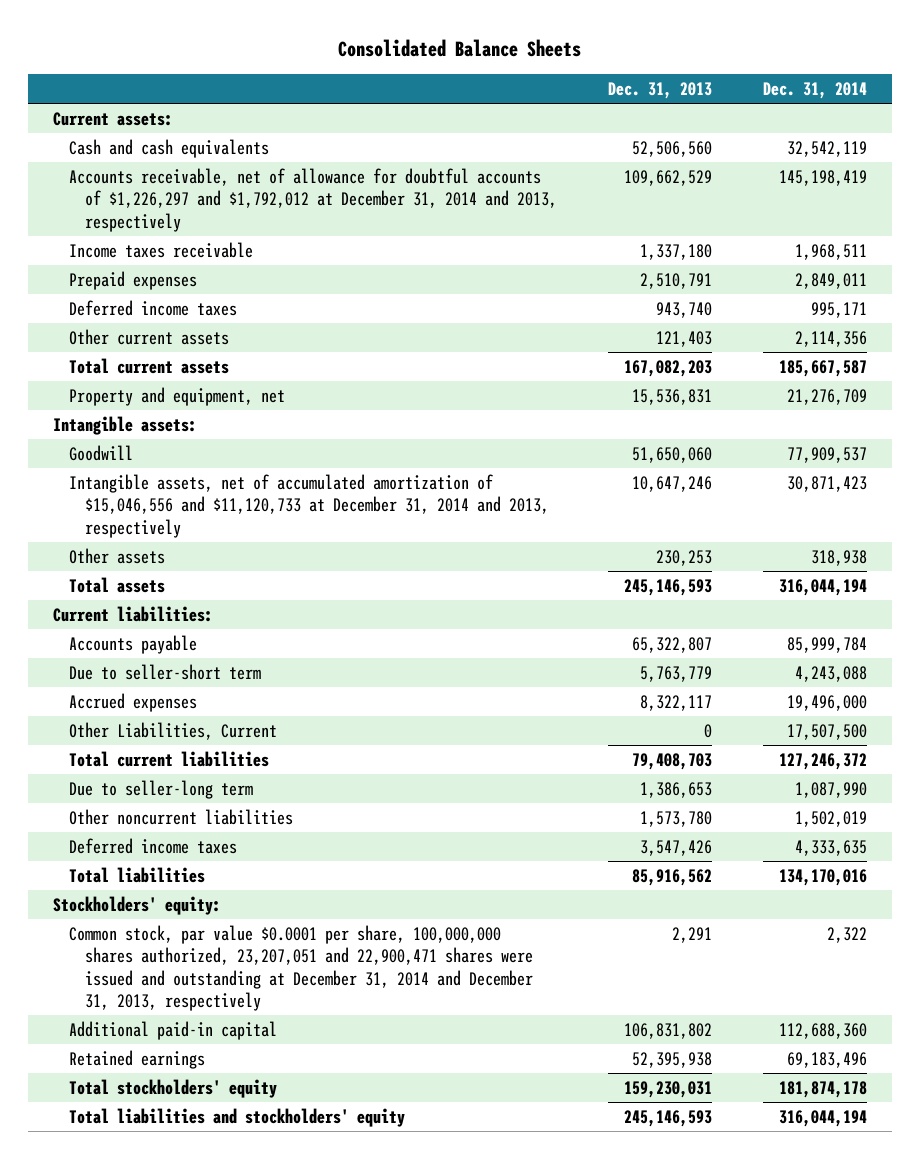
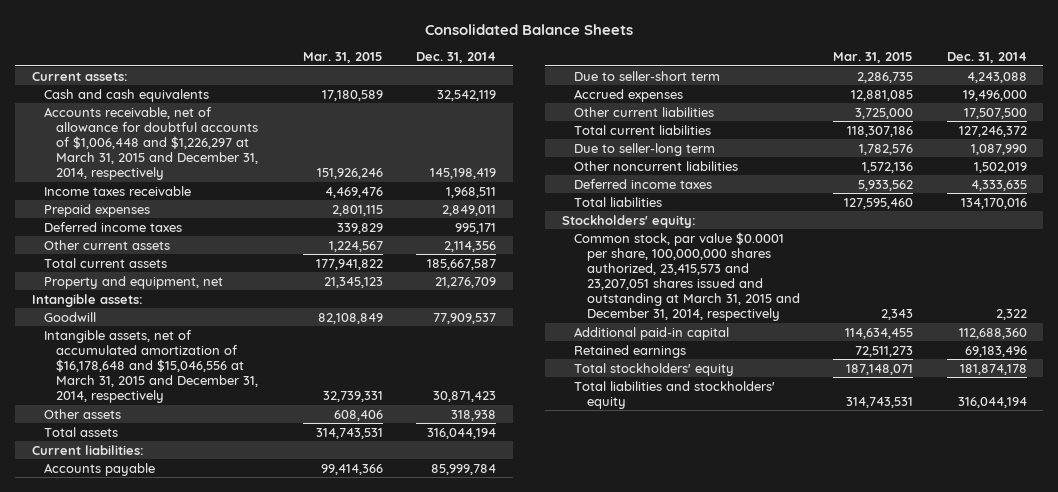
[607,81,712,99] Dec. 31, 2013 -> none
none -> [302,52,383,64] Mar. 31, 2015
[68,167,557,232] Accounts receivable, net of allowance for doubtful accounts of $1,226,297 and $1,792,012 at December 31, 2014 and 2013, respectively -> [43,106,259,180] Accounts receivable, net of allowance for doubtful accounts of $1,006,448 and $1,226,297 at March 31, 2015 and December 31, 2014, respectively
[68,473,549,538] Intangible assets, net of accumulated amortization of $15,046,556 and $11,120,733 at December 31, 2014 and 2013, respectively -> [43,329,259,403] Intangible assets, net of accumulated amortization of $16,178,648 and $15,046,556 at March 31, 2015 and December 31, 2014, respectively
[68,721,277,740] Other Liabilities, Current -> [574,106,715,117] Other current liabilities
[68,924,533,1012] Common stock, par value $0.0001 per share, 100,000,000 shares authorized, 23,207,051 and 22,900,471 shares were issued and outstanding at December 31, 2014 and December 31, 2013, respectively -> [574,231,800,322] Common stock, par value $0.0001 per share, 100,000,000 shares authorized, 23,415,573 and 23,207,051 shares issued and outstanding at March 31, 2015 and December 31, 2014, respectively

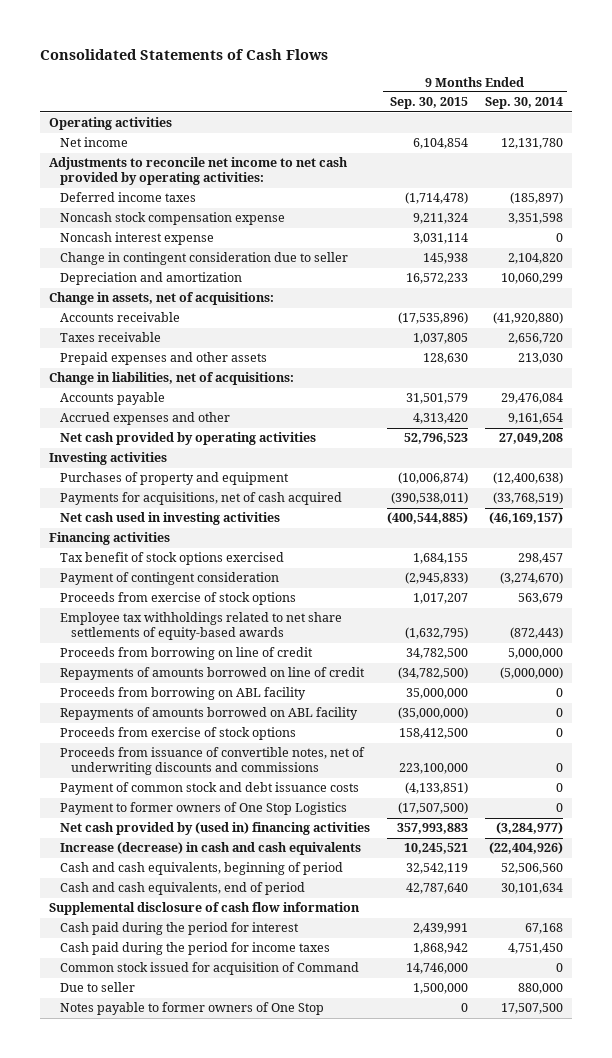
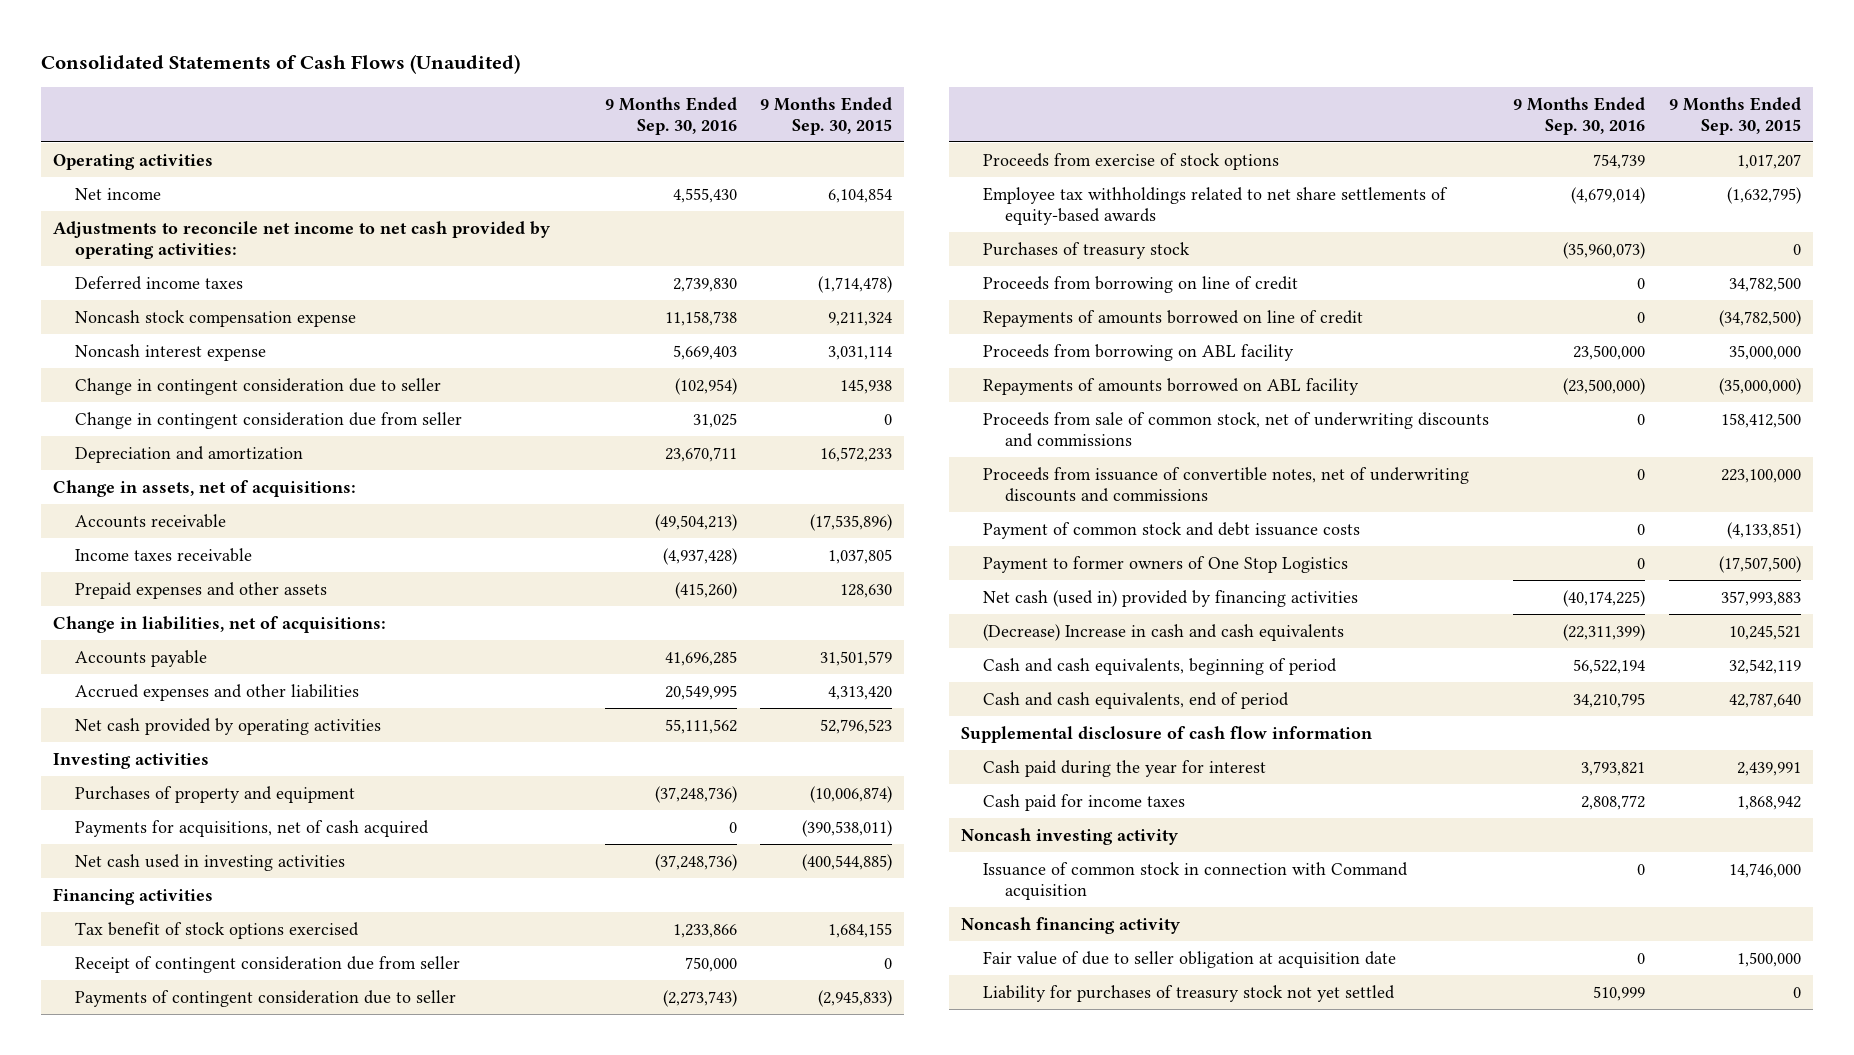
[40,48,329,60] Consolidated Statements of Cash Flows -> [40,53,520,74] Consolidated Statements of Cash Flows (Unaudited)
[485,97,564,110] Sep. 30, 2014 -> none
none -> [604,96,737,135] 9 Months Ended Sep. 30, 2016
none -> [74,411,462,429] Change in contingent consideration due from seller
[60,332,162,343] Taxes receivable -> [74,547,252,562] Income taxes receivable
[60,412,231,426] Accrued expenses and other -> [74,683,359,701] Accrued expenses and other liabilities
none -> [74,955,460,973] Receipt of contingent consideration due from seller
[60,572,280,586] Payment of contingent consideration -> [74,989,456,1007] Payments of contingent consideration due to seller
none -> [982,241,1190,259] Purchases of treasury stock
[60,727,297,741] Proceeds from exercise of stock options -> [982,411,1489,448] Proceeds from sale of common stock, net of underwriting discounts and commissions
[60,822,371,836] Net cash provided by (used in) financing activities -> [982,589,1358,607] Net cash (used in) provided by financing activities
[60,842,362,856] Increase (decrease) in cash and cash equivalents -> [982,623,1344,641] (Decrease) Increase in cash and cash equivalents
[60,1002,325,1016] Notes payable to former owners of One Stop -> none
[60,922,300,936] Cash paid during the period for interest -> [982,759,1266,777] Cash paid during the year for interest
[60,942,331,956] Cash paid during the period for income taxes -> [982,793,1185,811] Cash paid for income taxes
none -> [961,827,1179,845] Noncash investing activity
[60,962,360,976] Common stock issued for acquisition of Command -> [982,861,1408,901] Issuance of common stock in connection with Command acquisition
none -> [961,916,1181,934] Noncash financing activity
[60,982,136,993] Due to seller -> [982,950,1396,968] Fair value of due to seller obligation at acquisition date
none -> [982,984,1395,1002] Liability for purchases of treasury stock not yet settled

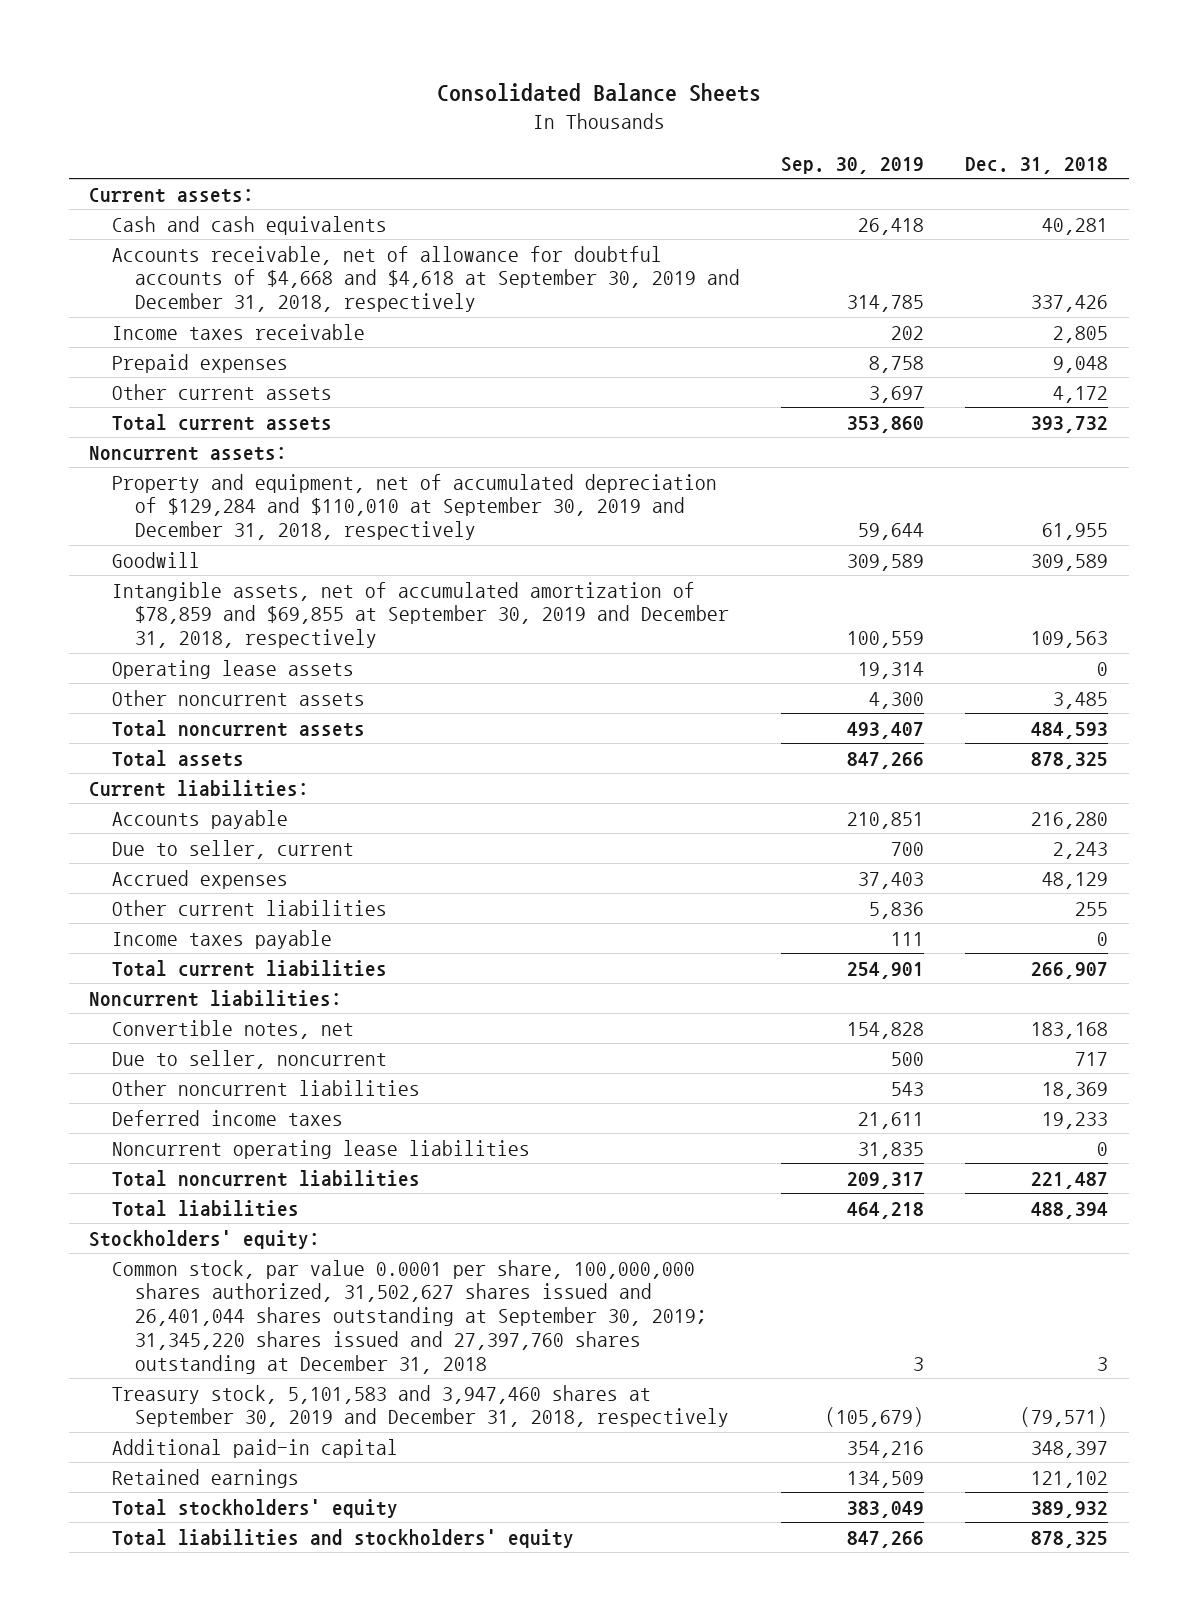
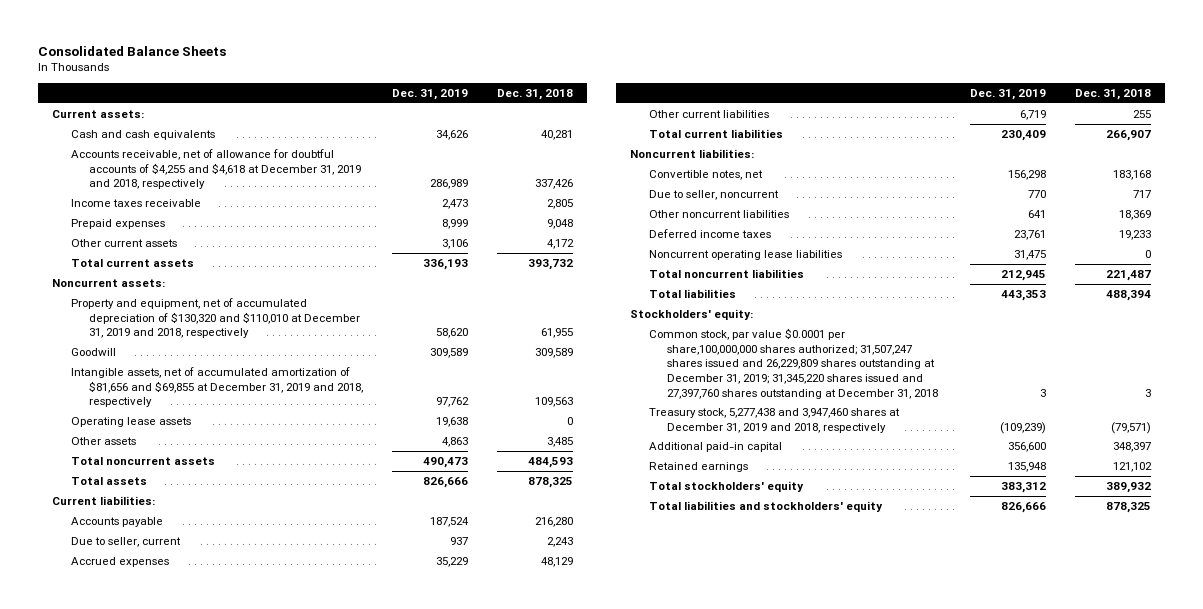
[781,156,925,174] Sep. 30, 2019 -> none
none -> [391,88,468,100] Dec. 31, 2019
[112,245,741,313] Accounts receivable, net of allowance for doubtful accounts of $4,668 and $4,618 at September 30, 2019 and December 31, 2018, respectively -> [70,148,361,190] Accounts receivable, net of allowance for doubtful accounts of $4,255 and $4,618 at December 31, 2019 and 2018, respectively
[112,473,718,541] Property and equipment, net of accumulated depreciation of $129,284 and $110,010 at September 30, 2019 and December 31, 2018, respectively -> [70,297,360,339] Property and equipment, net of accumulated depreciation of $130,320 and $110,010 at December 31, 2019 and 2018, respectively
[112,581,730,649] Intangible assets, net of accumulated amortization of $78,859 and $69,855 at September 30, 2019 and December 31, 2018, respectively -> [70,366,363,408] Intangible assets, net of accumulated amortization of $81,656 and $69,855 at December 31, 2019 and 2018, respectively
[112,689,366,706] Other noncurrent assets -> [70,436,136,445] Other assets
[112,929,333,949] Income taxes payable -> none
[112,1259,708,1374] Common stock, par value 0.0001 per share, 100,000,000 shares authorized, 31,502,627 shares issued and 26,401,044 shares outstanding at September 30, 2019; 31,345,220 shares issued and 27,397,760 shares outstanding at December 31, 2018 -> [648,327,939,399] Common stock, par value $0.0001 per share,100,000,000 shares authorized; 31,507,247 shares issued and 26,229,809 shares outstanding at December 31, 2019; 31,345,220 shares issued and 27,397,760 shares outstanding at December 31, 2018
[112,1384,730,1428] Treasury stock, 5,101,583 and 3,947,460 shares at September 30, 2019 and December 31, 2018, respectively -> [648,407,900,433] Treasury stock, 5,277,438 and 3,947,460 shares at December 31, 2019 and 2018, respectively

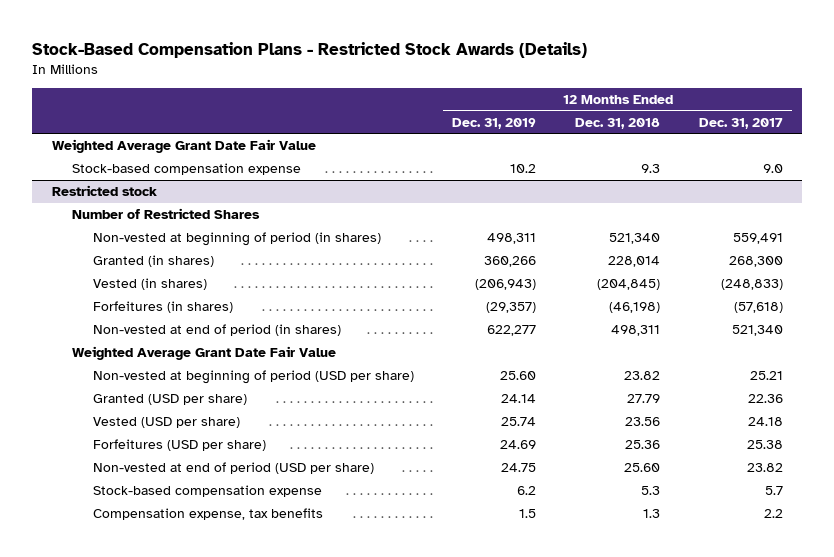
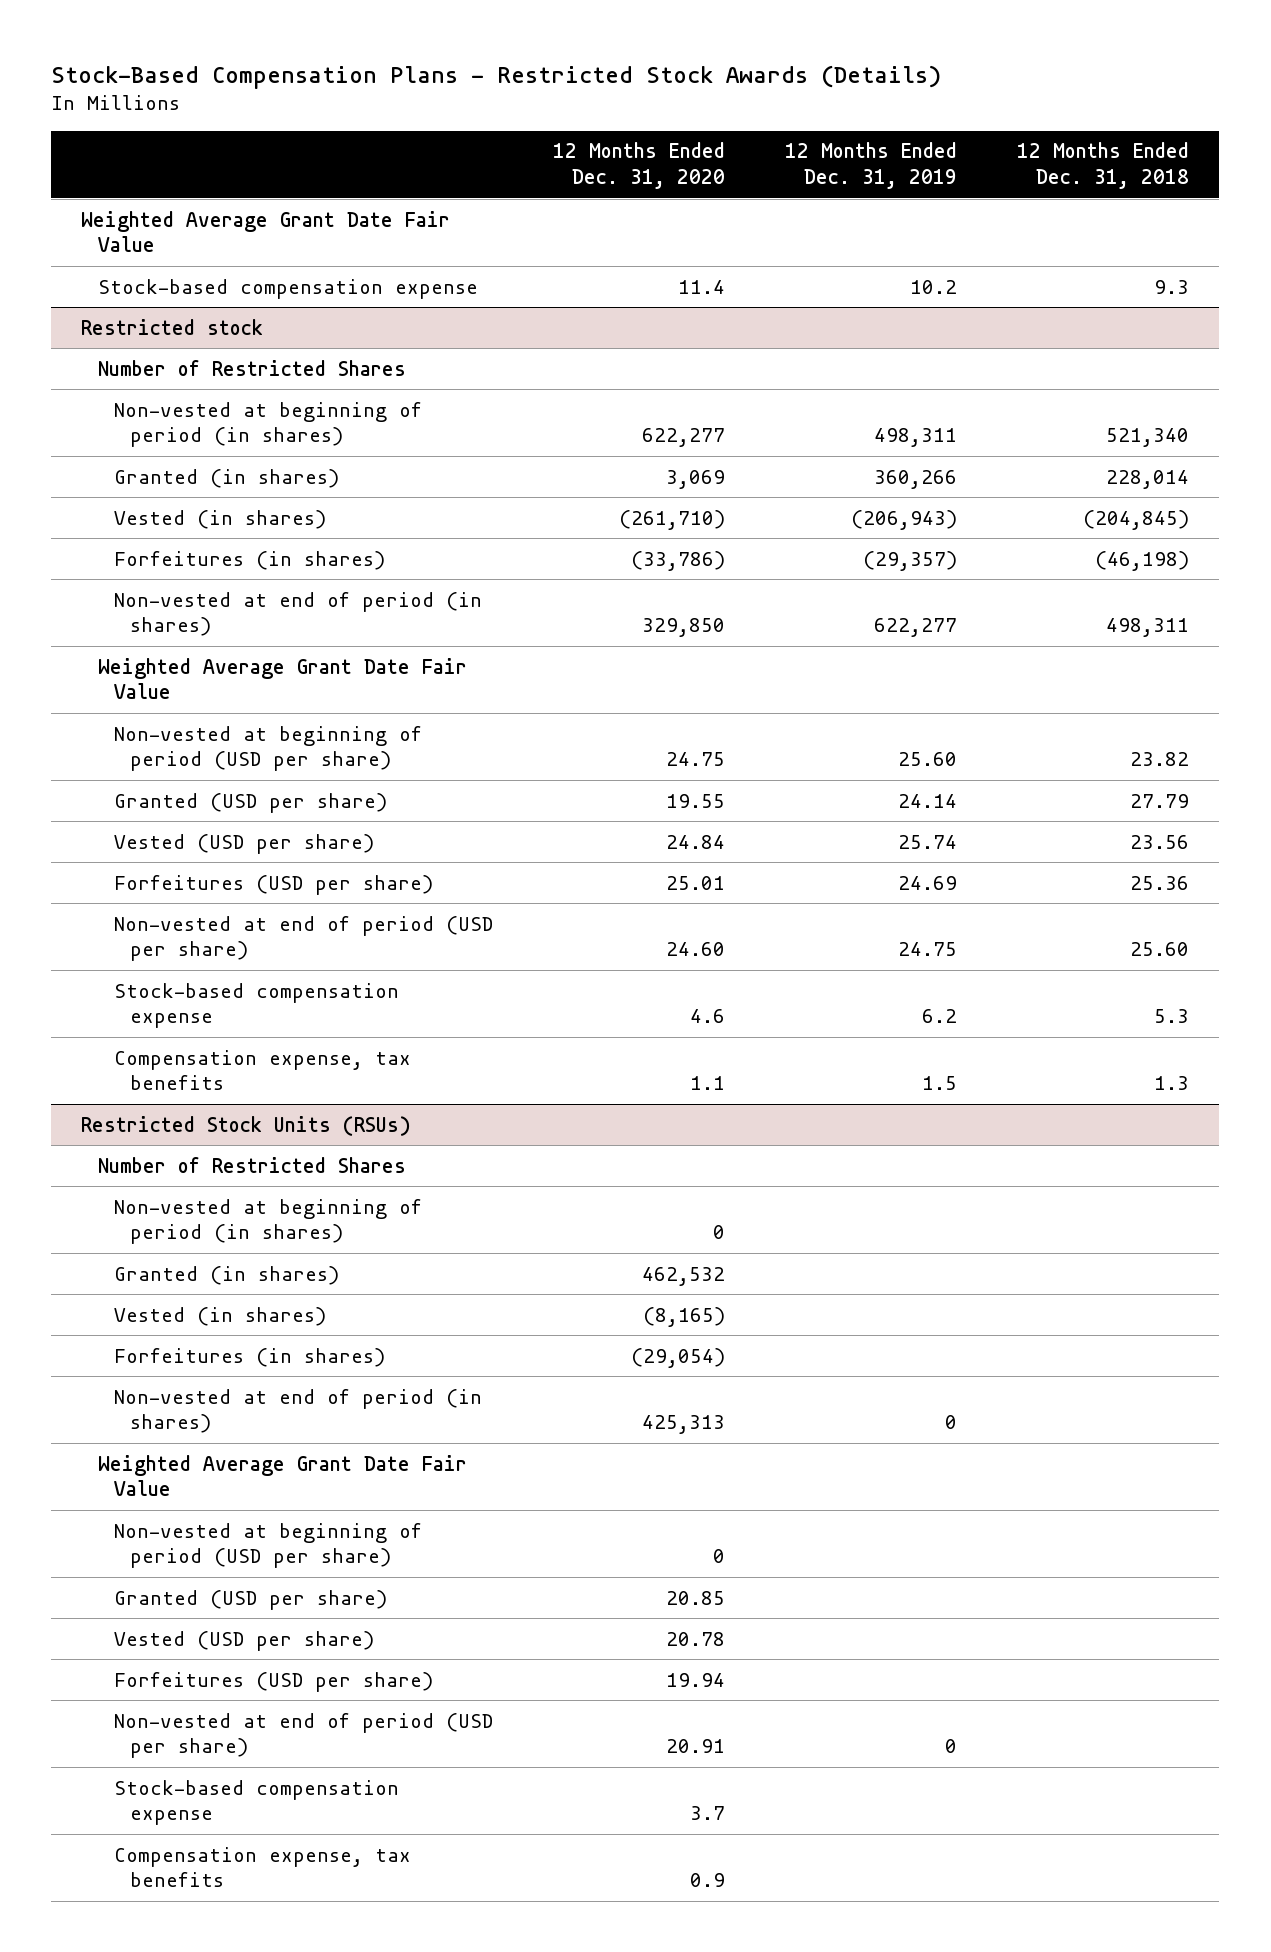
[698,117,783,129] Dec. 31, 2017 -> none
none -> [553,142,726,190] 12 Months Ended Dec. 31, 2020
none -> [81,1115,412,1136] Restricted Stock Units (RSUs)
none -> [97,1156,406,1173] Number of Restricted Shares
none -> [113,1198,422,1245] Non-vested at beginning of period (in shares)
none -> [113,1265,339,1285] Granted (in shares)
none -> [113,1306,326,1326] Vested (in shares)
none -> [113,1347,385,1367] Forfeitures (in shares)
none -> [113,1388,482,1434] Non-vested at end of period (in shares)
none -> [97,1454,467,1497] Weighted Average Grant Date Fair Value
none -> [113,1522,422,1569] Non-vested at beginning of period (USD per share)
none -> [113,1589,387,1610] Granted (USD per share)
none -> [113,1630,374,1651] Vested (USD per share)
none -> [113,1671,433,1692] Forfeitures (USD per share)
none -> [113,1712,493,1759] Non-vested at end of period (USD per share)
none -> [113,1779,399,1826] Stock-based compensation expense
none -> [113,1846,411,1888] Compensation expense, tax benefits

